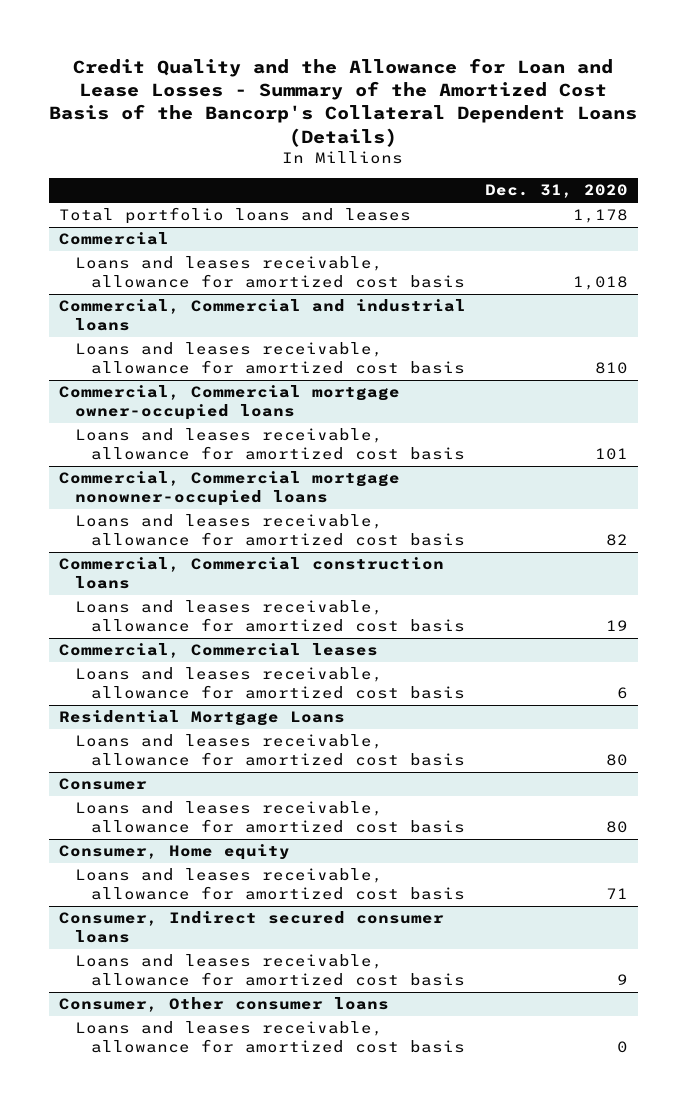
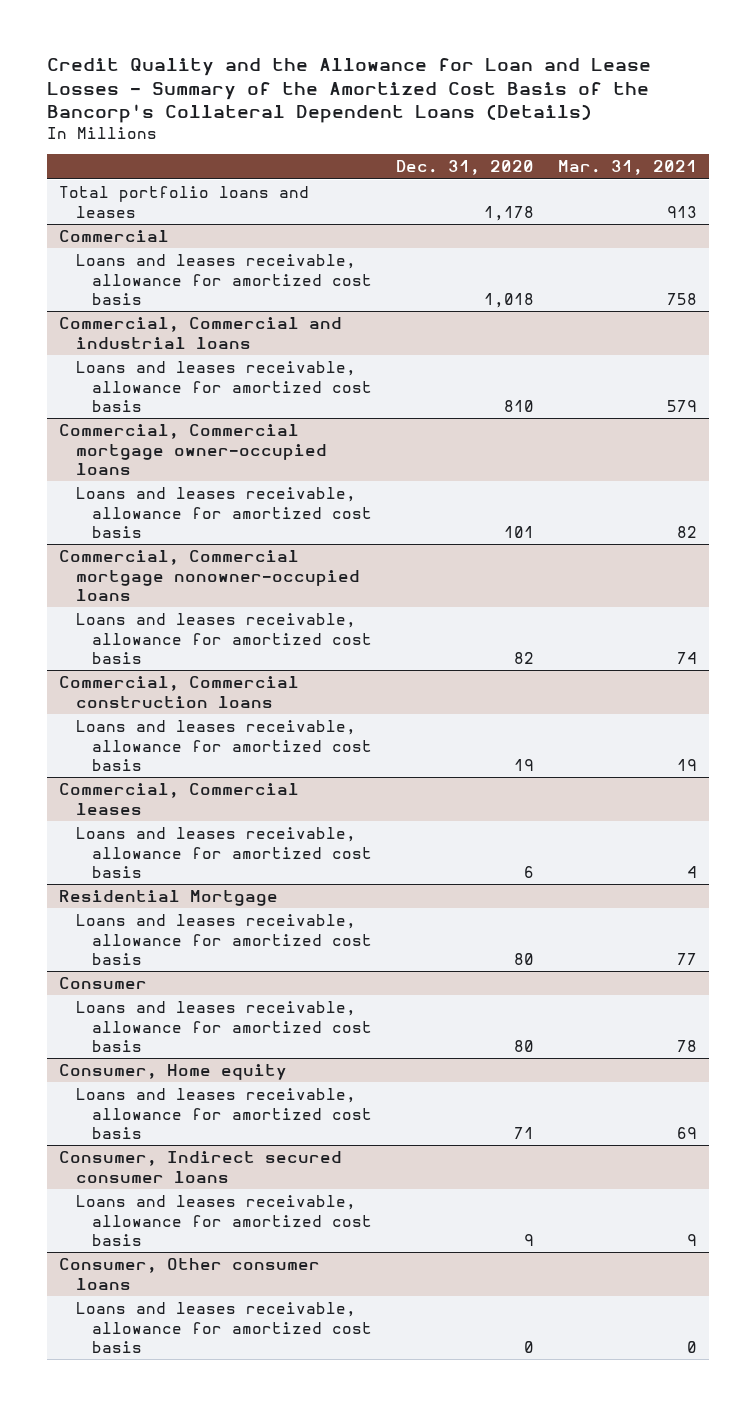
none -> [558,160,698,176] Mar. 31, 2021
[58,710,345,727] Residential Mortgage Loans -> [58,889,278,906] Residential Mortgage

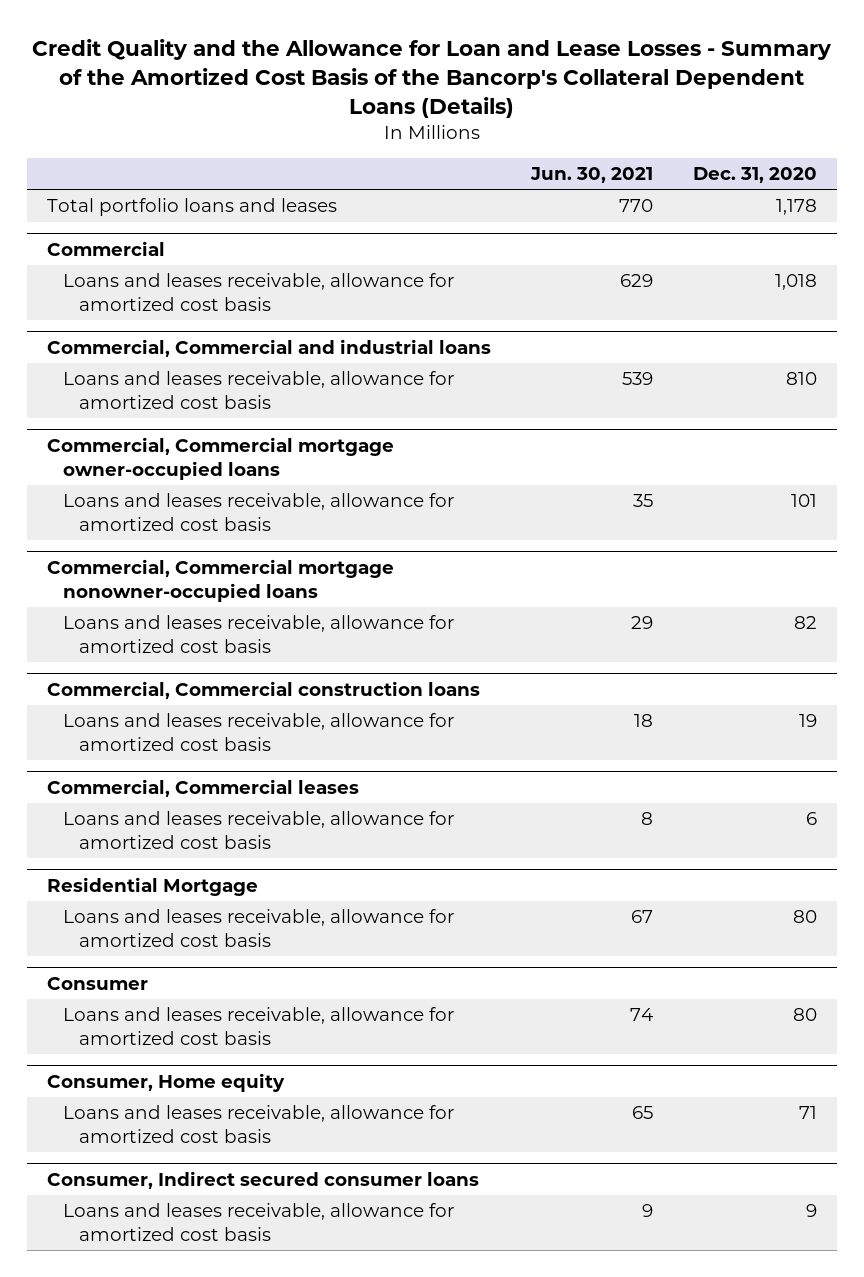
[558,160,698,176] Mar. 31, 2021 -> none
none -> [529,167,653,184] Jun. 30, 2021
[58,1257,320,1290] Consumer, Other consumer loans -> none
[75,1301,373,1354] Loans and leases receivable, allowance for amortized cost basis -> none

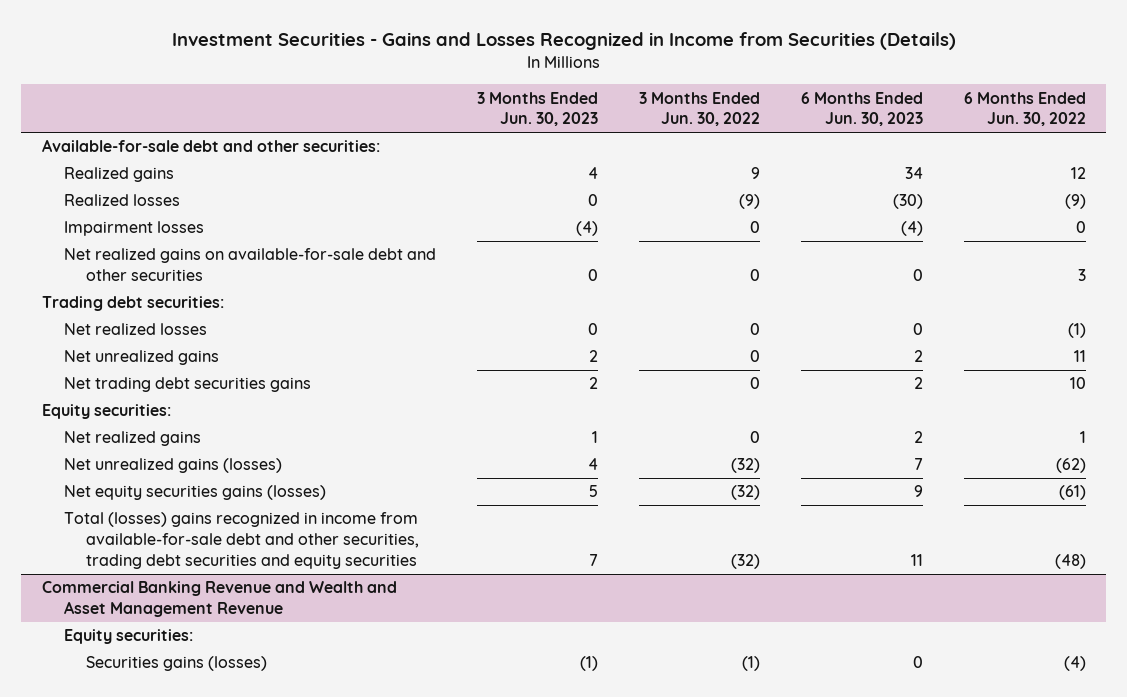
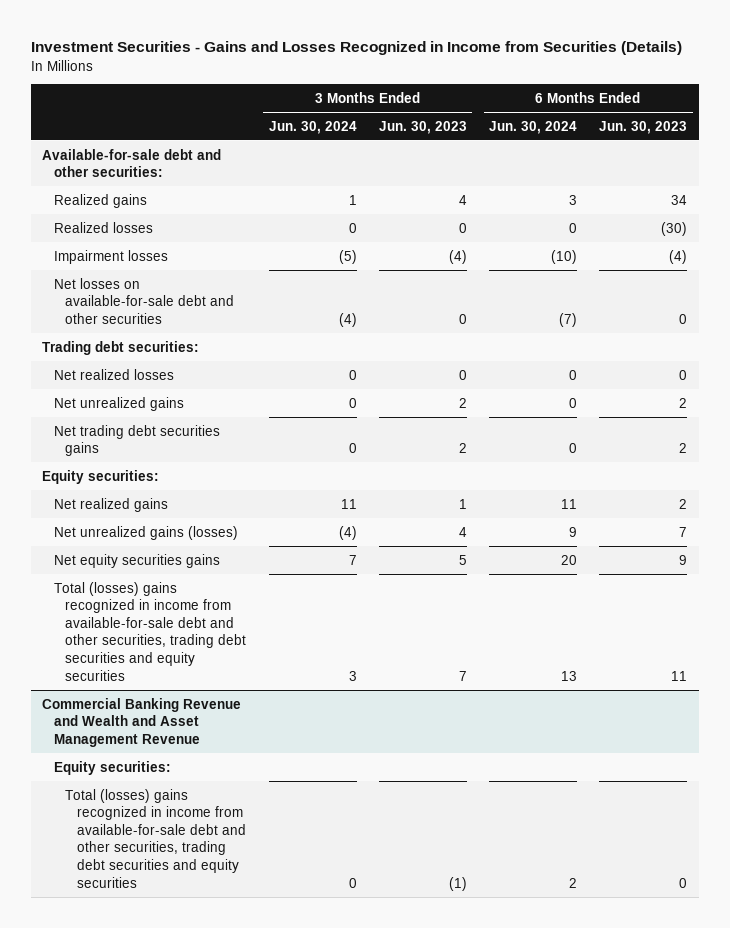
[638,91,760,127] 3 Months Ended Jun. 30, 2022 -> none
[963,91,1086,127] 6 Months Ended Jun. 30, 2022 -> none
none -> [268,120,357,134] Jun. 30, 2024
none -> [489,120,578,134] Jun. 30, 2024
[63,248,436,282] Net realized gains on available-for-sale debt and other securities -> [53,277,235,324] Net losses on available-for-sale debt and other securities
[63,485,326,501] Net equity securities gains (losses) -> [53,553,220,568] Net equity securities gains
[85,656,267,672] Securities gains (losses) -> none
none -> [65,788,246,888] Total (losses) gains recognized in income from available-for-sale debt and other securities, trading debt securities and equity securities

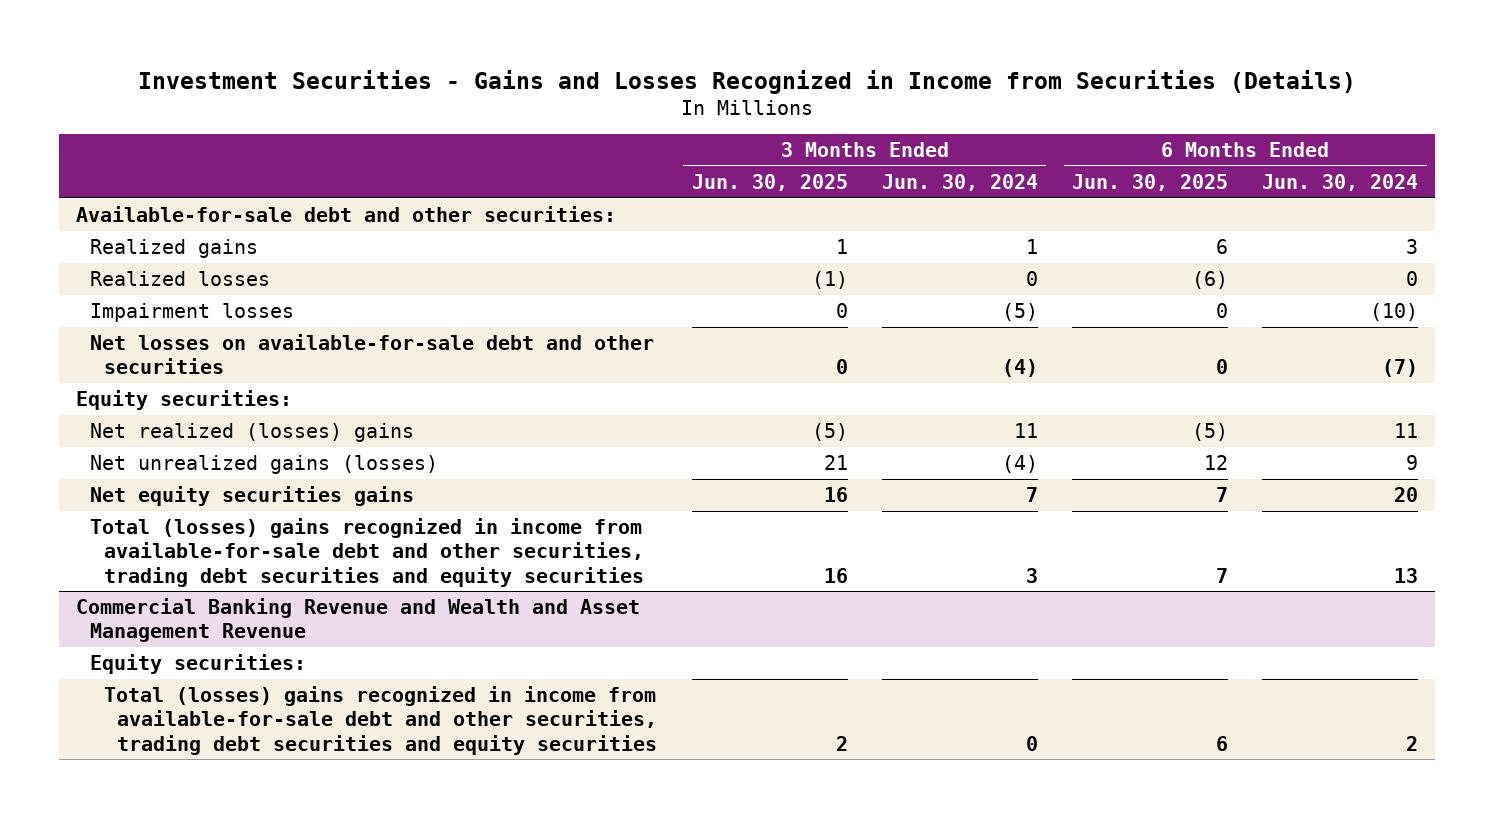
[378,120,467,134] Jun. 30, 2023 -> none
[599,120,688,134] Jun. 30, 2023 -> none
none -> [691,173,848,191] Jun. 30, 2025
none -> [1072,173,1229,191] Jun. 30, 2025
[42,340,200,355] Trading debt securities: -> none
[53,368,174,380] Net realized losses -> none
[53,396,184,411] Net unrealized gains -> none
[53,424,220,457] Net trading debt securities gains -> none
[53,497,168,512] Net realized gains -> [89,422,414,442] Net realized (losses) gains

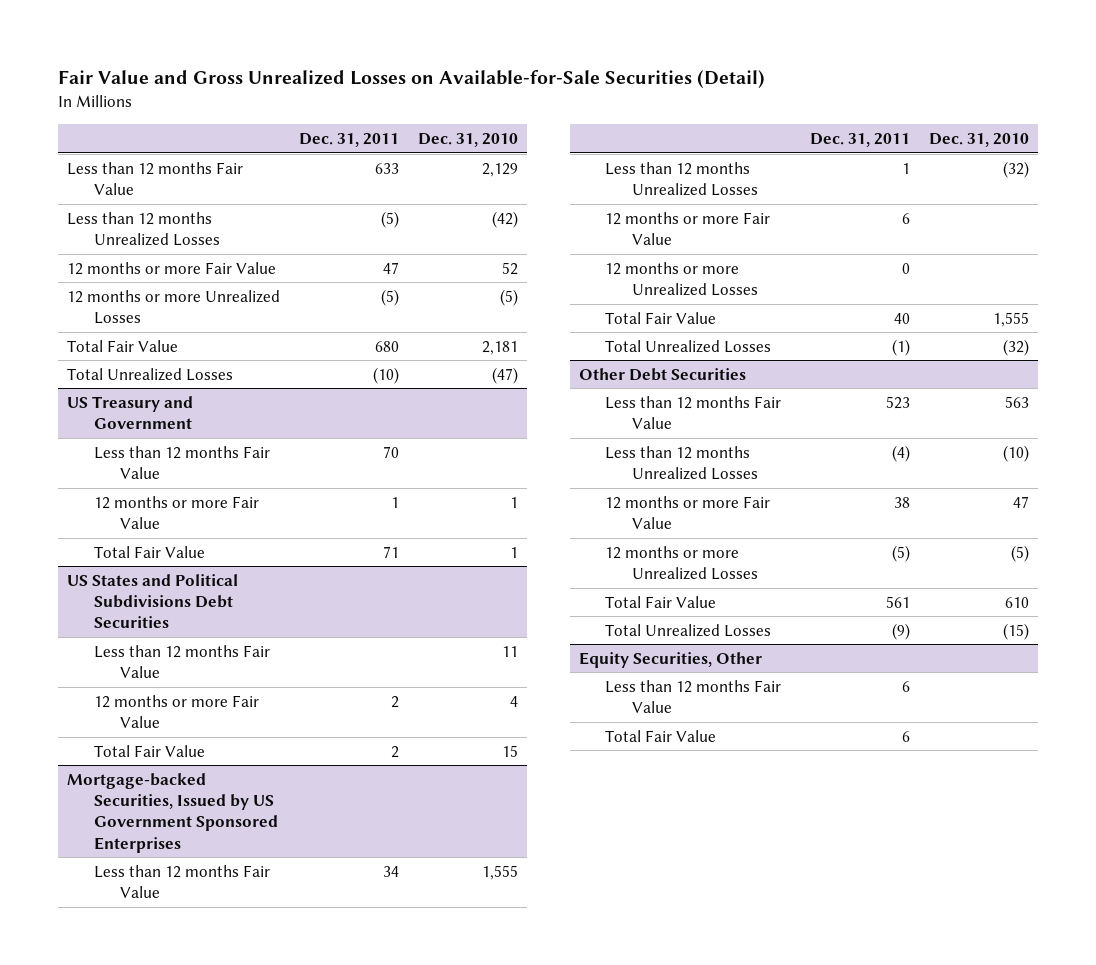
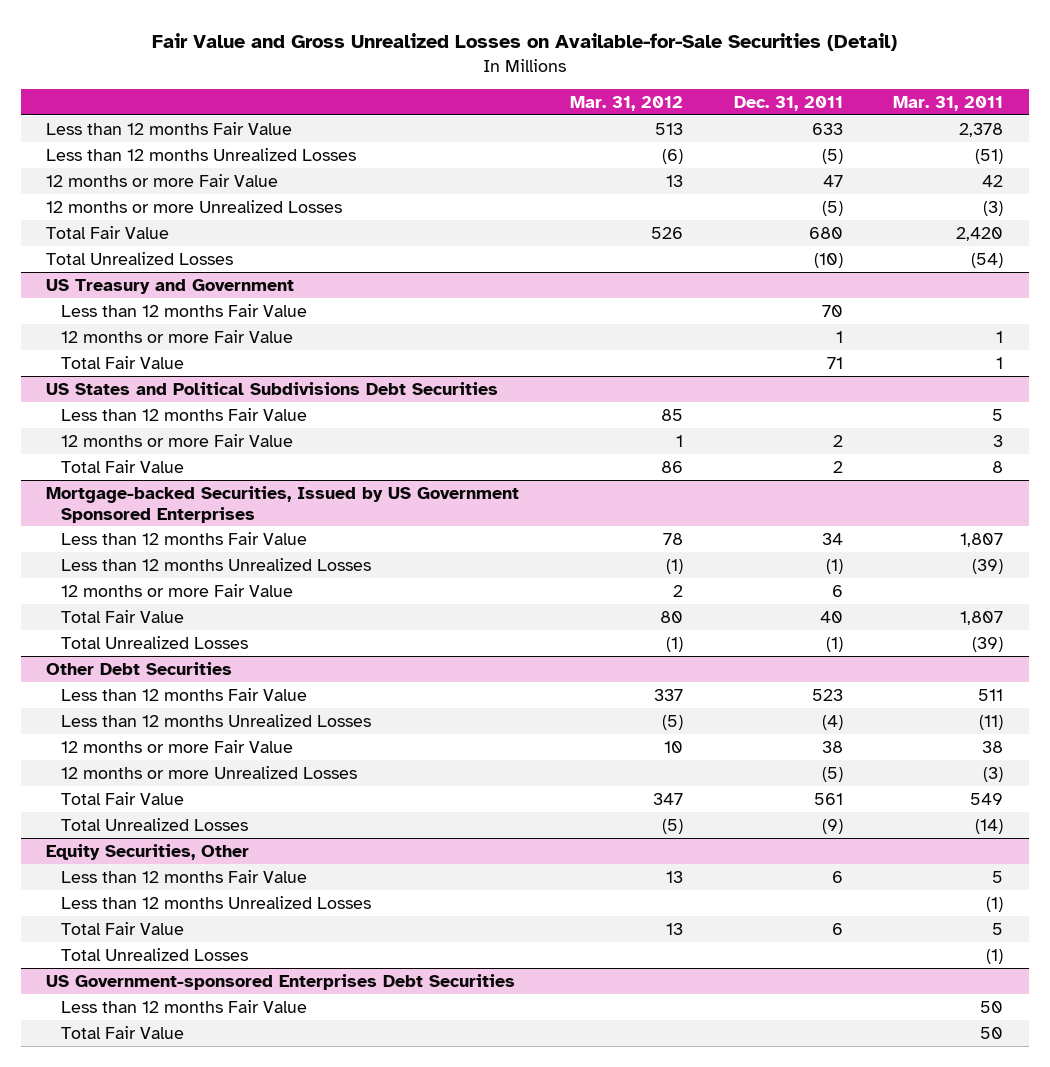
[417,133,518,148] Dec. 31, 2010 -> none
none -> [570,95,684,111] Mar. 31, 2012
none -> [893,95,1004,111] Mar. 31, 2011
[902,162,911,174] 1 -> [825,558,843,574] (1)
[605,261,758,297] 12 months or more Unrealized Losses -> none
none -> [60,895,371,909] Less than 12 months Unrealized Losses
none -> [60,947,248,961] Total Unrealized Losses
none -> [46,973,516,990] US Government-sponsored Enterprises Debt Securities
none -> [60,999,307,1013] Less than 12 months Fair Value
none -> [60,1025,184,1039] Total Fair Value

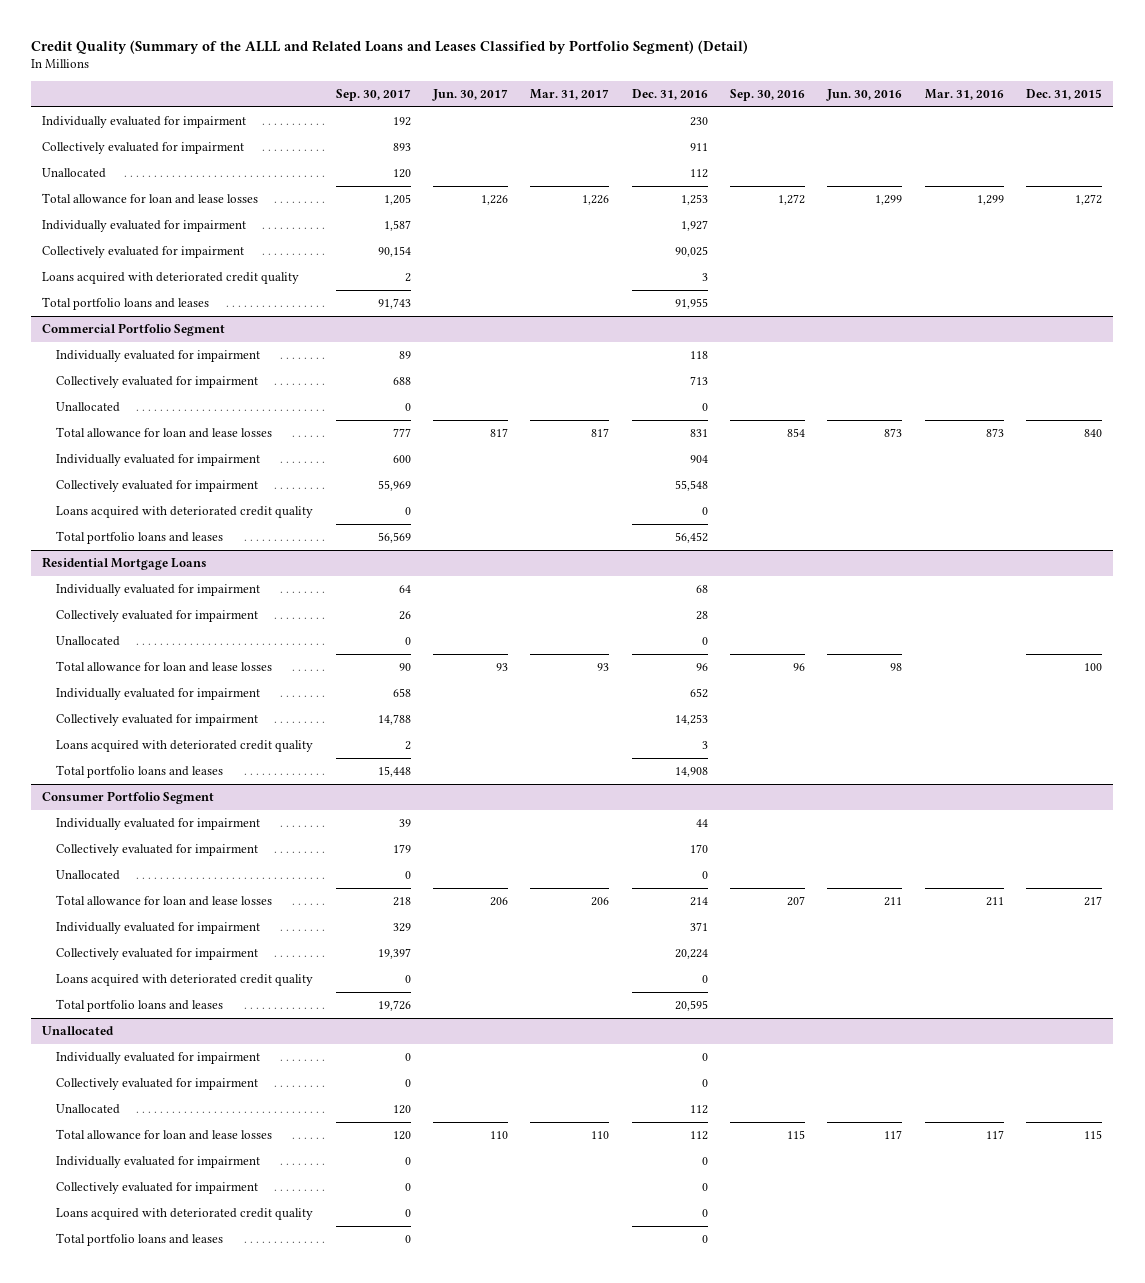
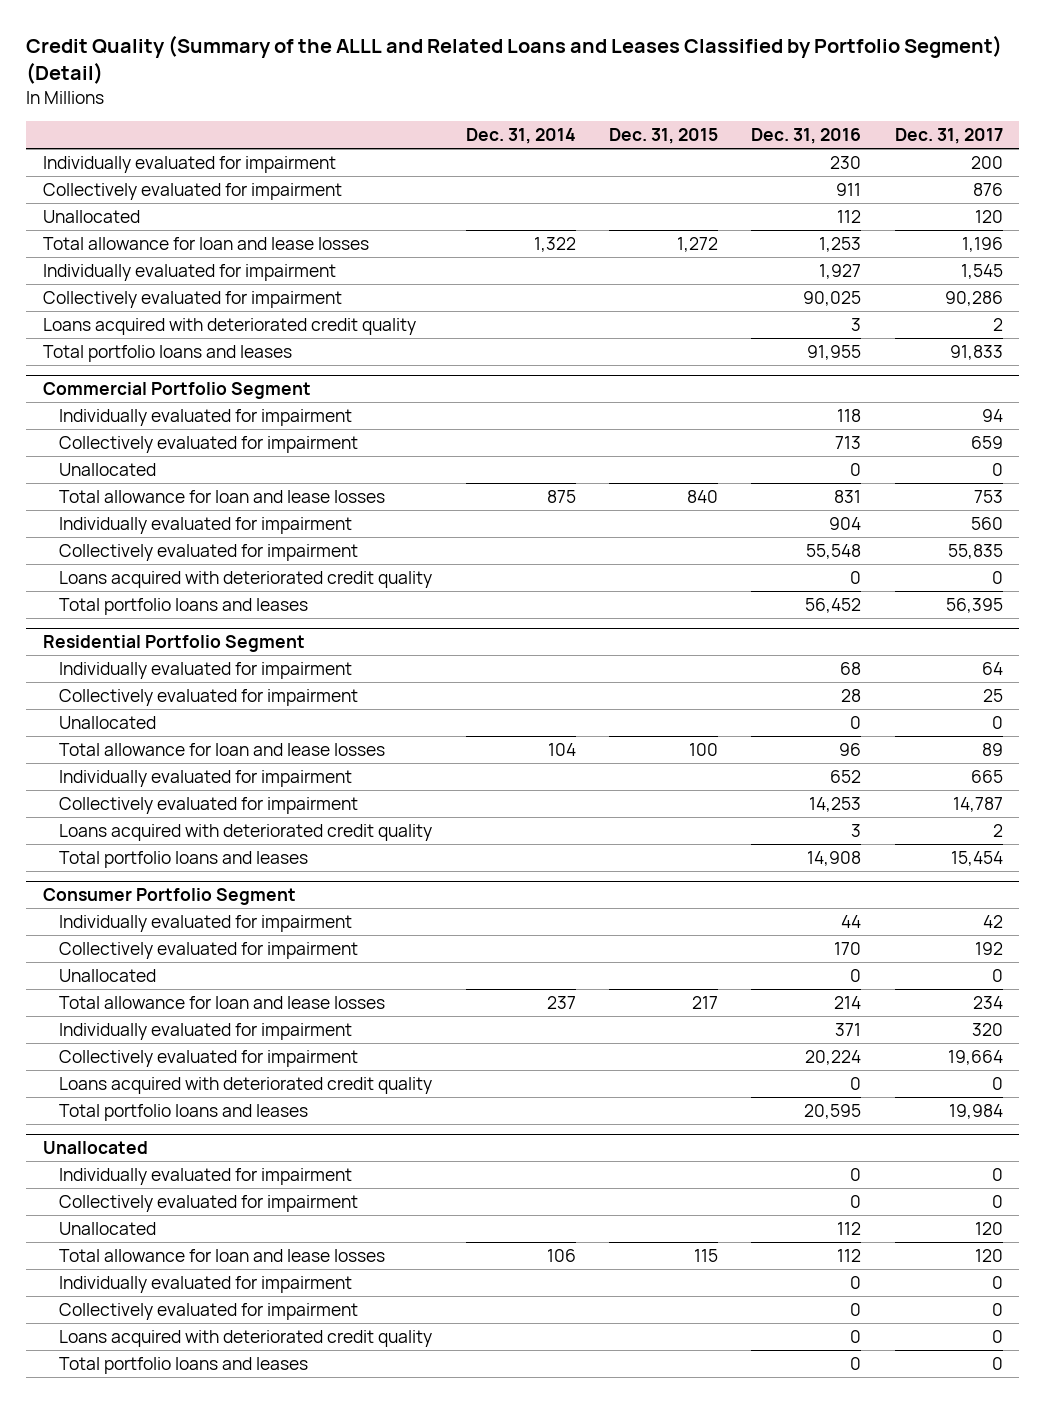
[335,89,411,102] Sep. 30, 2017 -> none
[432,89,509,102] Jun. 30, 2017 -> none
[530,89,610,101] Mar. 31, 2017 -> none
[730,89,806,102] Sep. 30, 2016 -> none
[826,89,903,102] Jun. 30, 2016 -> none
[924,89,1004,101] Mar. 31, 2016 -> none
none -> [465,128,576,145] Dec. 31, 2014
none -> [894,128,1003,145] Dec. 31, 2017
[42,556,208,570] Residential Mortgage Loans -> [42,635,305,653] Residential Portfolio Segment

